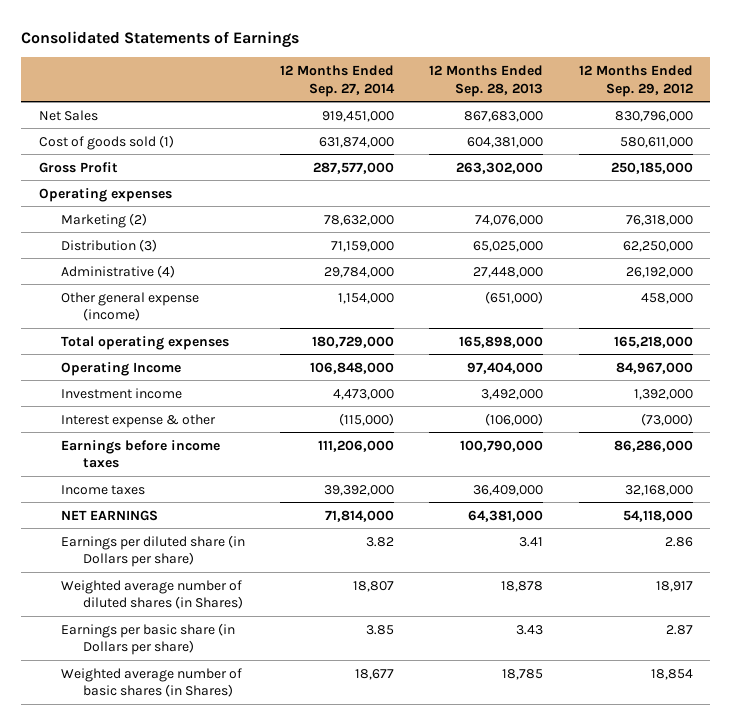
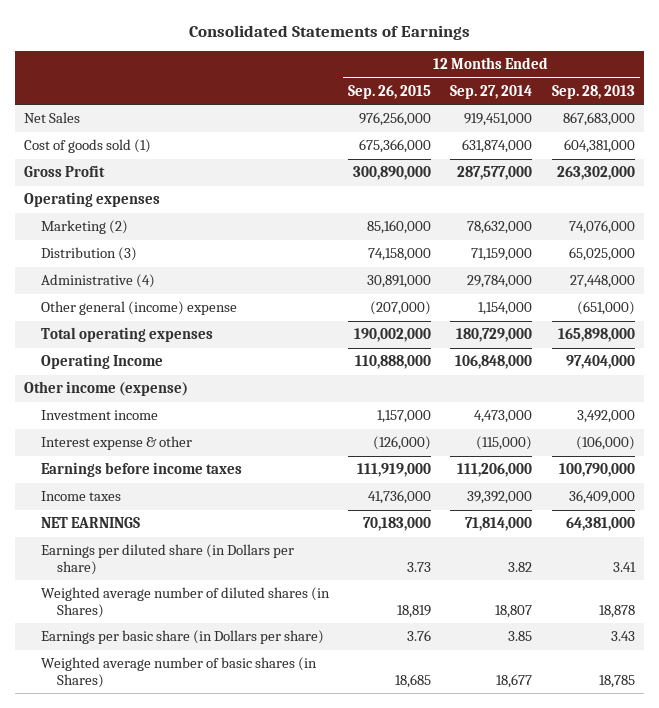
[578,64,693,97] 12 Months Ended Sep. 29, 2012 -> none
none -> [347,84,431,99] Sep. 26, 2015
[61,291,200,322] Other general expense (income) -> [40,301,237,316] Other general (income) expense
none -> [24,381,189,397] Other income (expense)

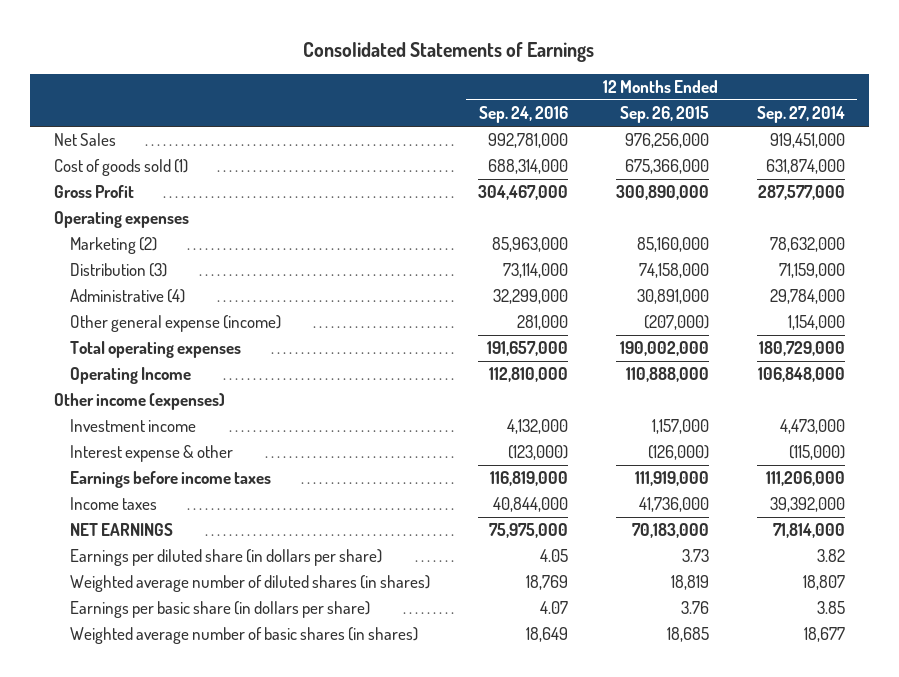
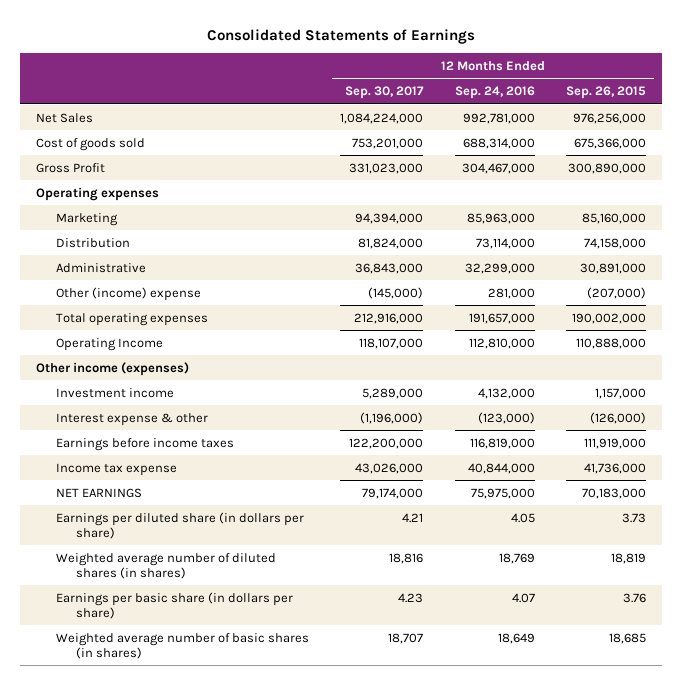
[756,106,845,124] Sep. 27, 2014 -> none
none -> [345,86,425,100] Sep. 30, 2017
[54,159,189,177] Cost of goods sold (1) -> [35,137,145,151] Cost of goods sold
[70,237,158,255] Marketing (2) -> [55,212,118,226] Marketing
[70,263,168,278] Distribution (3) -> [55,237,130,248] Distribution
[70,289,186,304] Administrative (4) -> [55,262,146,273] Administrative
[70,315,282,333] Other general expense (income) -> [55,286,201,301] Other (income) expense
[70,497,158,511] Income taxes -> [55,462,177,476] Income tax expense

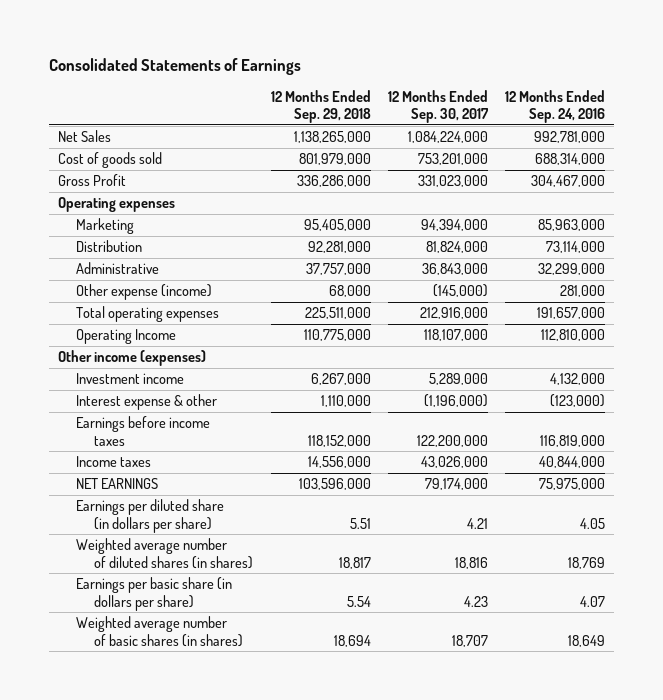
[566,86,647,100] Sep. 26, 2015 -> none
none -> [270,89,371,124] 12 Months Ended Sep. 29, 2018
[55,286,201,301] Other (income) expense -> [75,284,212,301] Other expense (income)
[55,462,177,476] Income tax expense -> [75,456,151,468] Income taxes

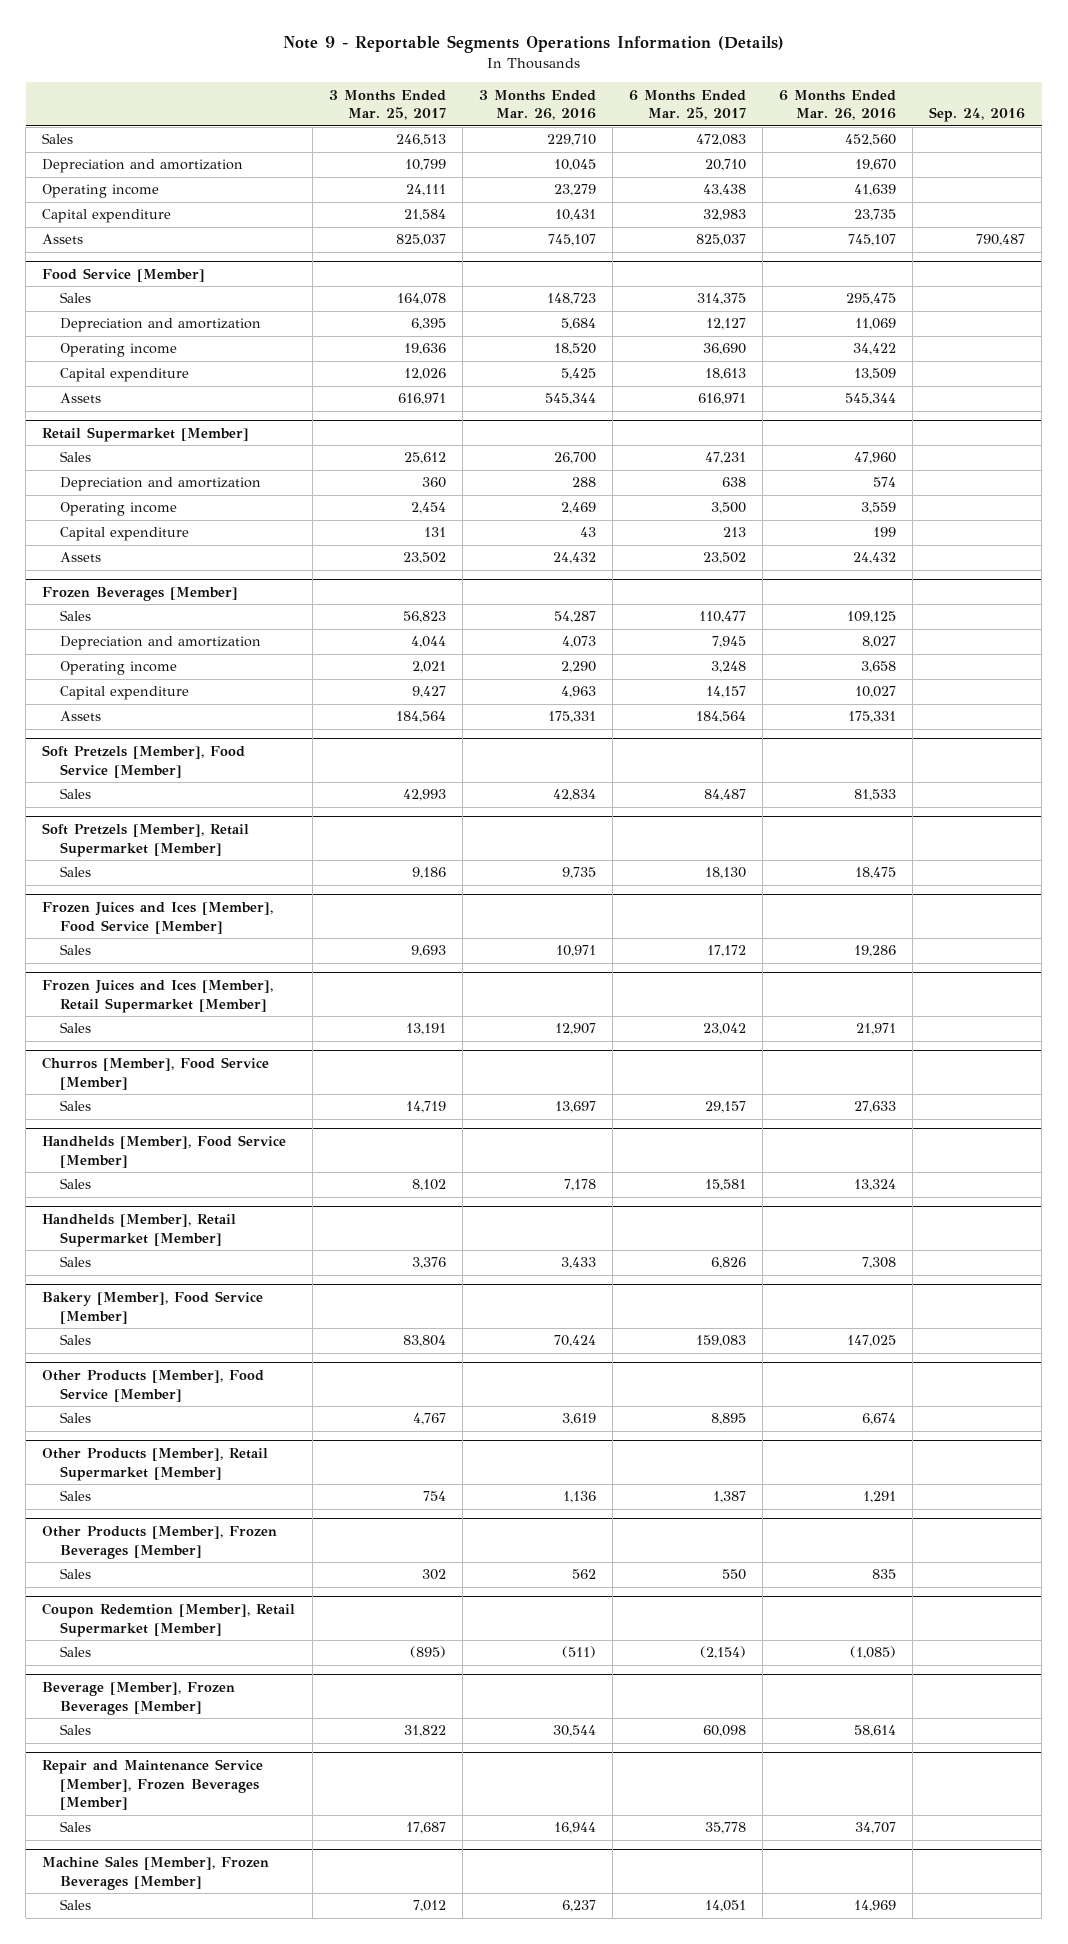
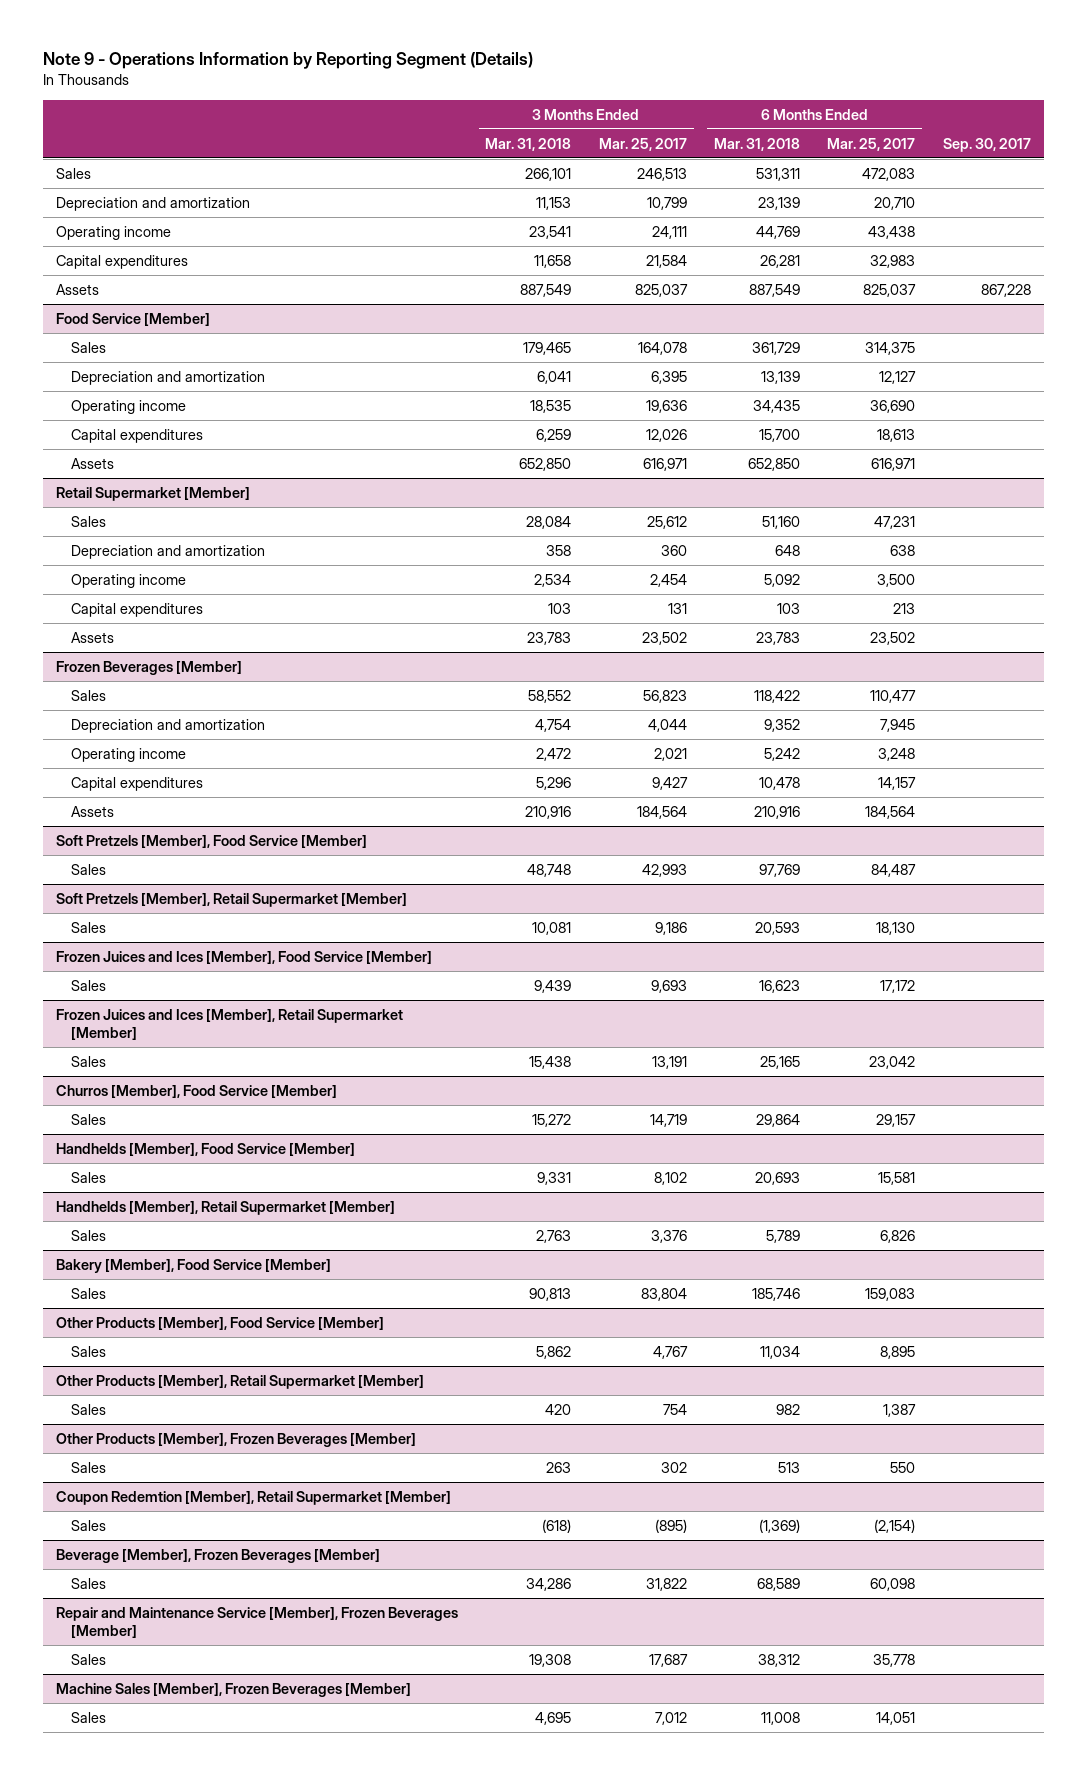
[282,35,784,54] Note 9 - Reportable Segments Operations Information (Details) -> [42,52,533,70] Note 9 - Operations Information by Reporting Segment (Details)
[478,89,596,121] 3 Months Ended Mar. 26, 2016 -> none
[779,89,897,121] 6 Months Ended Mar. 26, 2016 -> none
[929,107,1026,123] Sep. 24, 2016 -> none
none -> [485,137,572,151] Mar. 31, 2018
none -> [714,137,801,151] Mar. 31, 2018
none -> [942,137,1031,152] Sep. 30, 2017
[42,209,172,224] Capital expenditure -> [56,254,189,269] Capital expenditures
[60,368,190,383] Capital expenditure -> [70,428,203,443] Capital expenditures
[60,527,190,542] Capital expenditure -> [70,602,203,617] Capital expenditures
[60,686,190,701] Capital expenditure -> [70,776,203,791] Capital expenditures

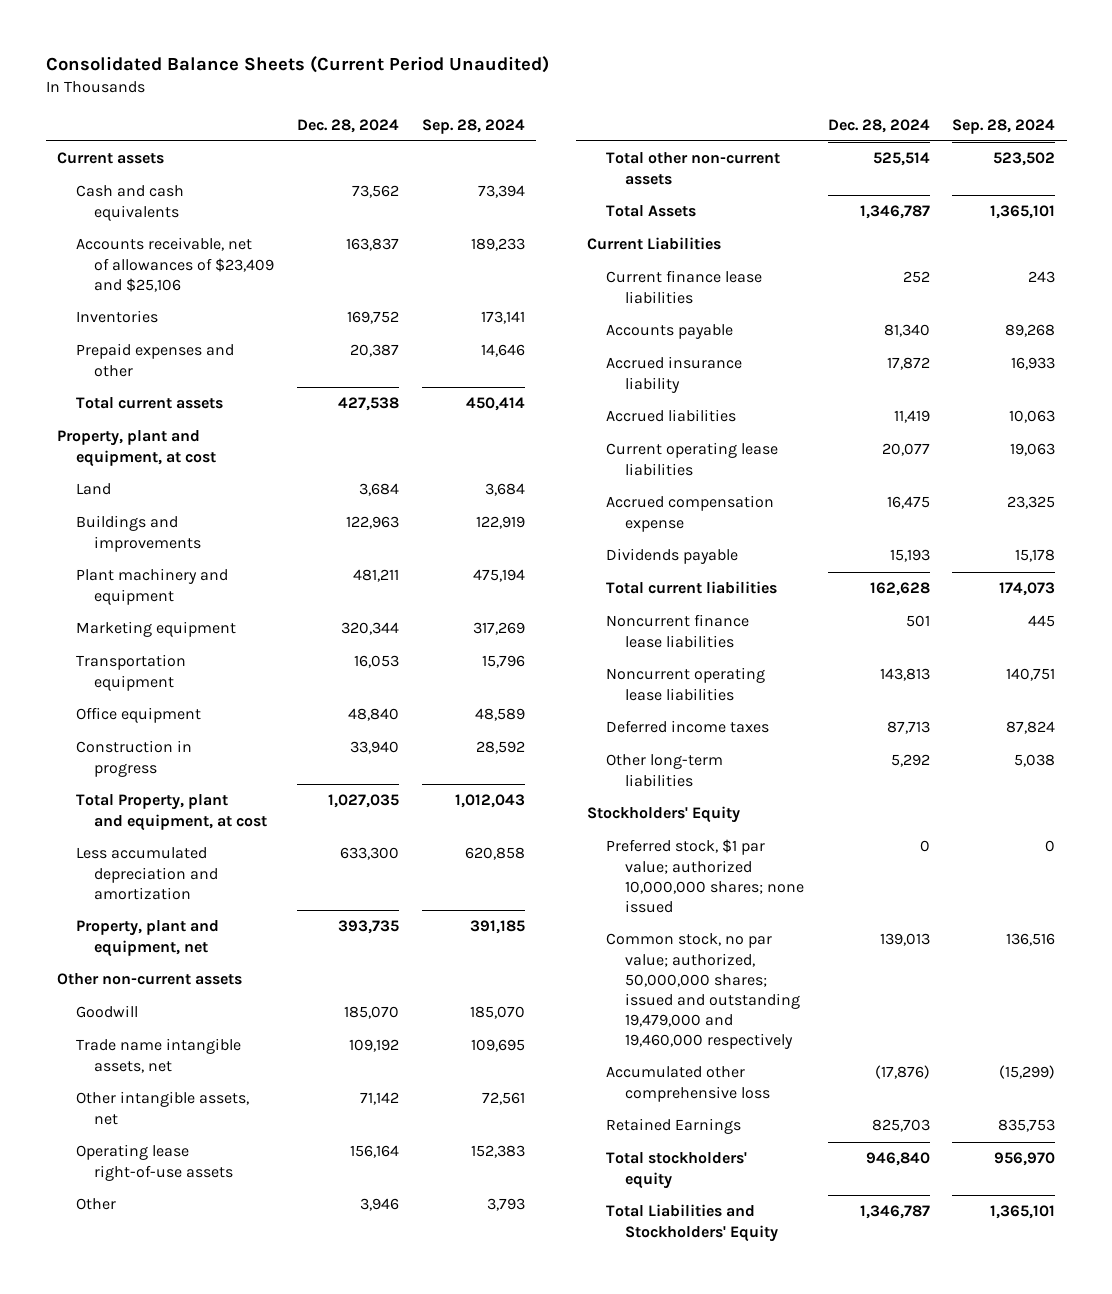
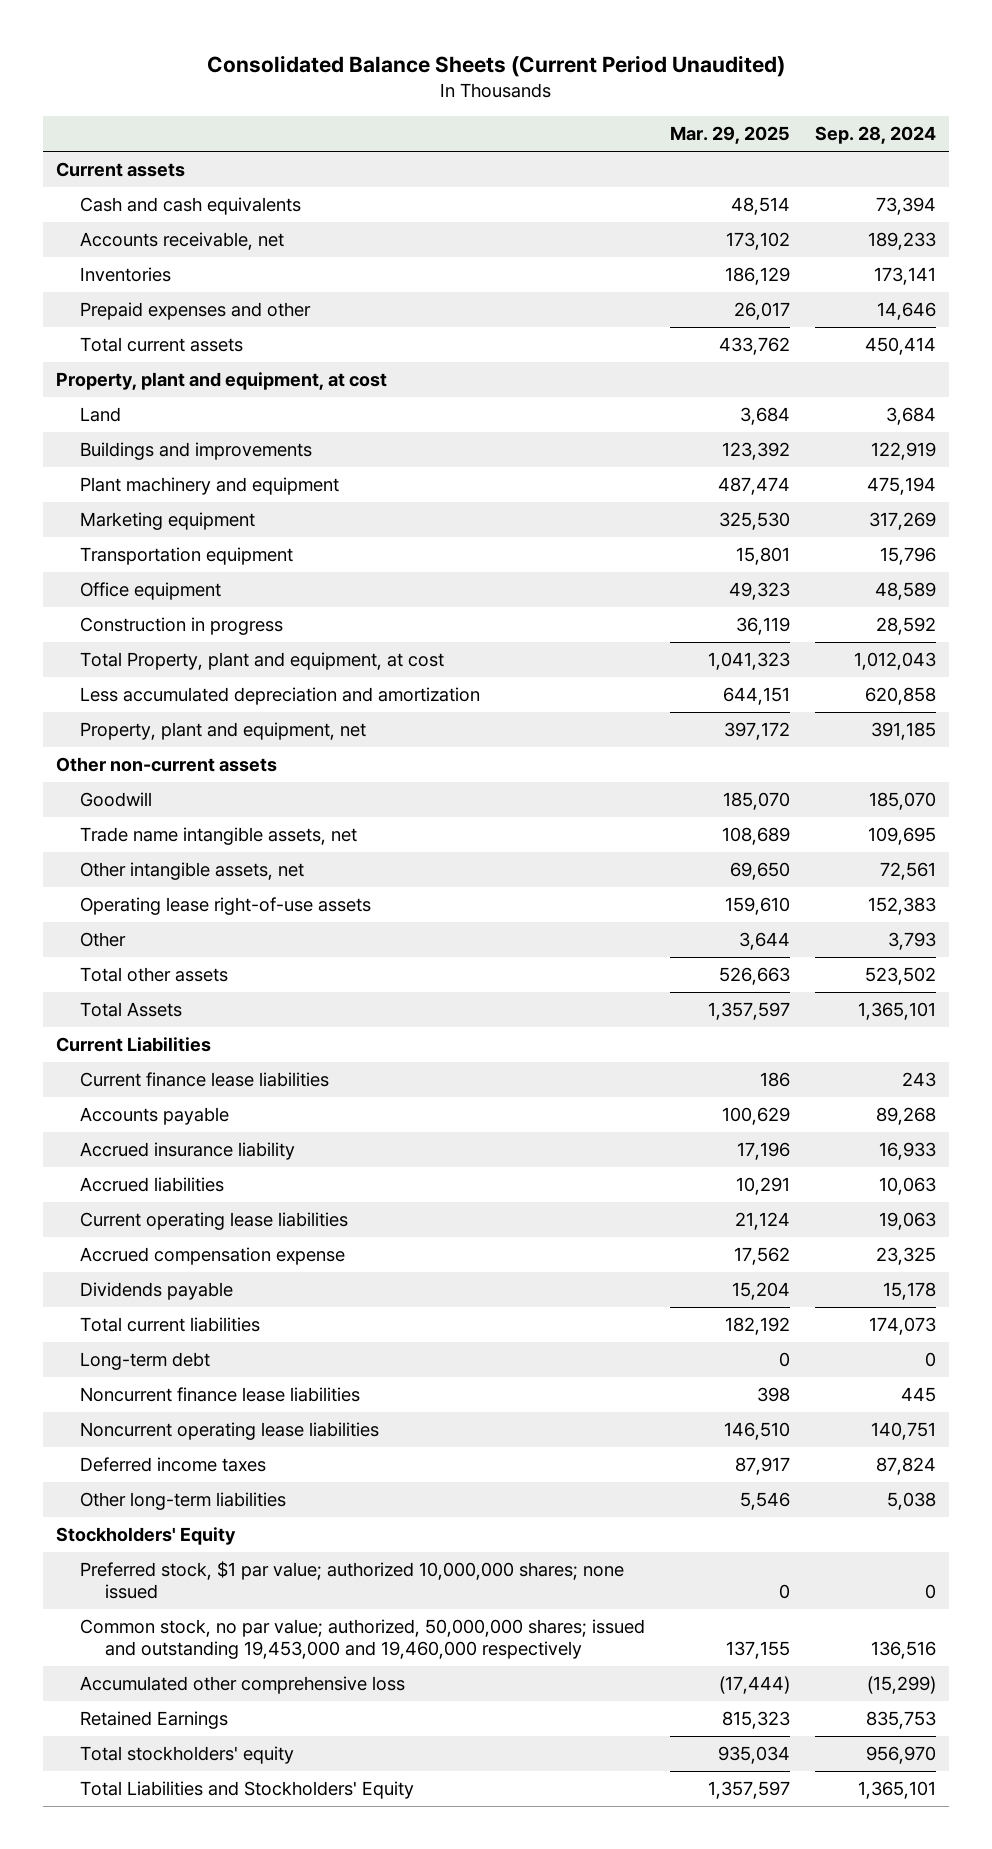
[296,118,399,133] Dec. 28, 2024 -> none
none -> [670,126,791,145] Mar. 29, 2025
[75,237,275,292] Accounts receivable, net of allowances of $23,409 and $25,106 -> [80,232,285,251] Accounts receivable, net
[606,152,781,185] Total other non-current assets -> [80,967,229,983] Total other assets
none -> [80,1352,211,1371] Long-term debt
[606,933,800,1050] Common stock, no par value; authorized, 50,000,000 shares; issued and outstanding 19,479,000 and 19,460,000 respectively -> [80,1619,646,1660] Common stock, no par value; authorized, 50,000,000 shares; issued and outstanding 19,453,000 and 19,460,000 respectively

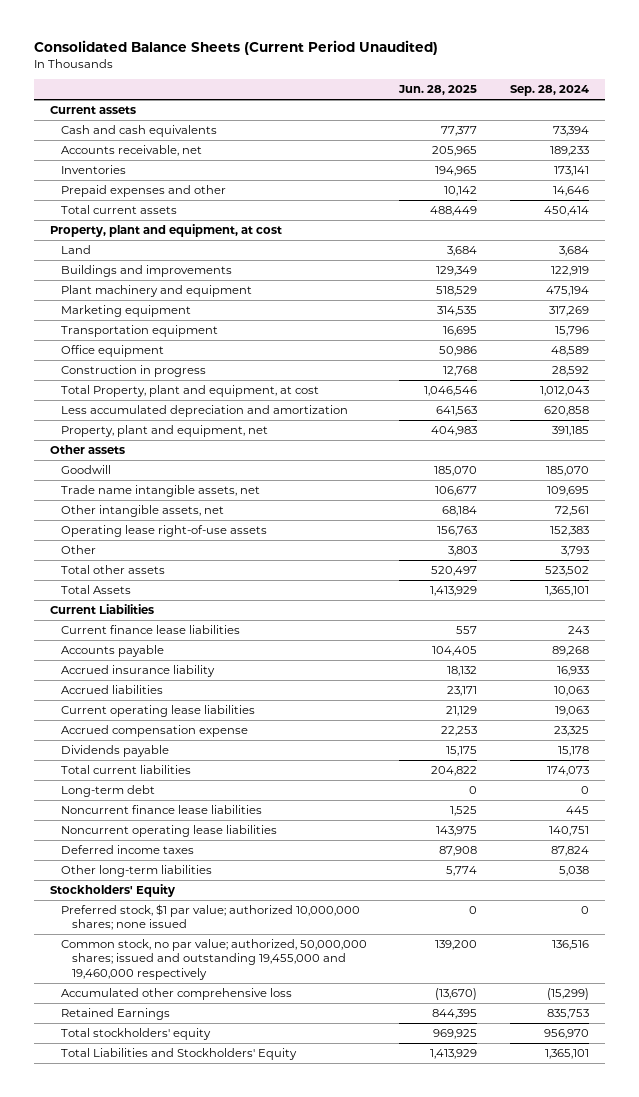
[670,126,791,145] Mar. 29, 2025 -> none
none -> [398,85,478,96] Jun. 28, 2025
[55,757,277,773] Other non-current assets -> [49,445,125,455] Other assets
[80,1619,646,1660] Common stock, no par value; authorized, 50,000,000 shares; issued and outstanding 19,453,000 and 19,460,000 respectively -> [60,939,367,980] Common stock, no par value; authorized, 50,000,000 shares; issued and outstanding 19,455,000 and 19,460,000 respectively

